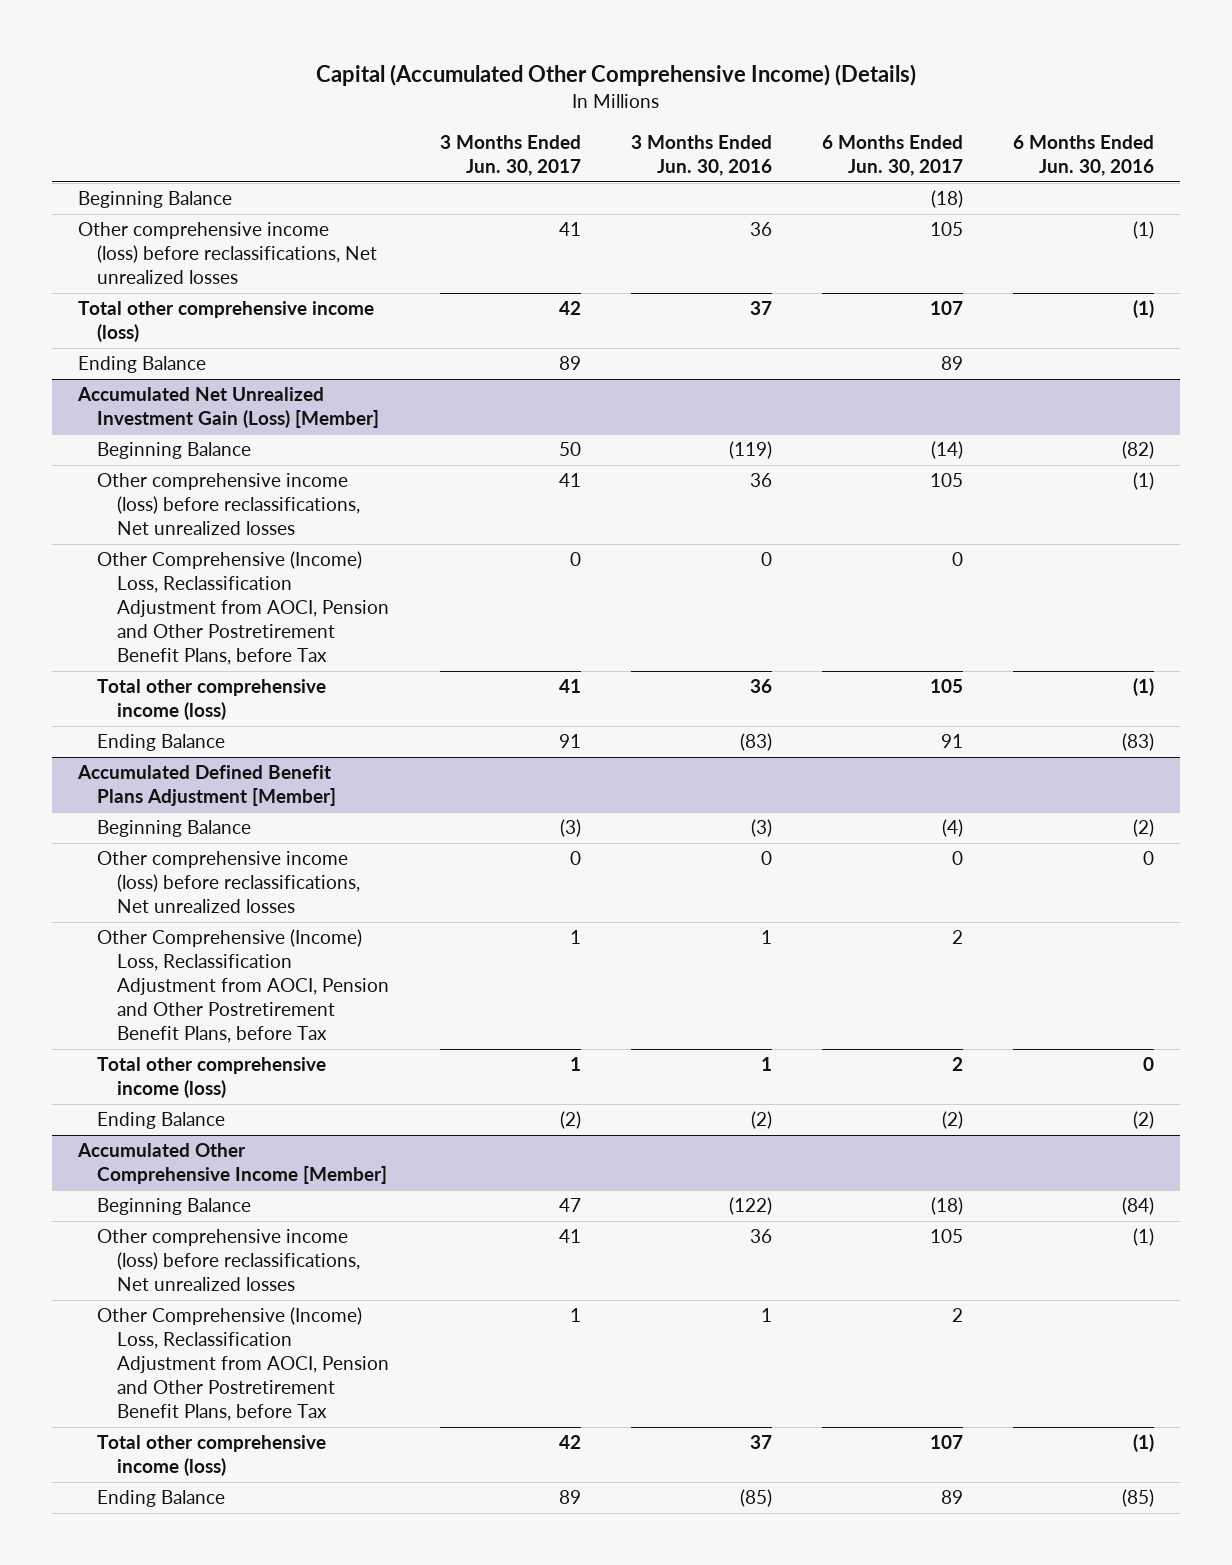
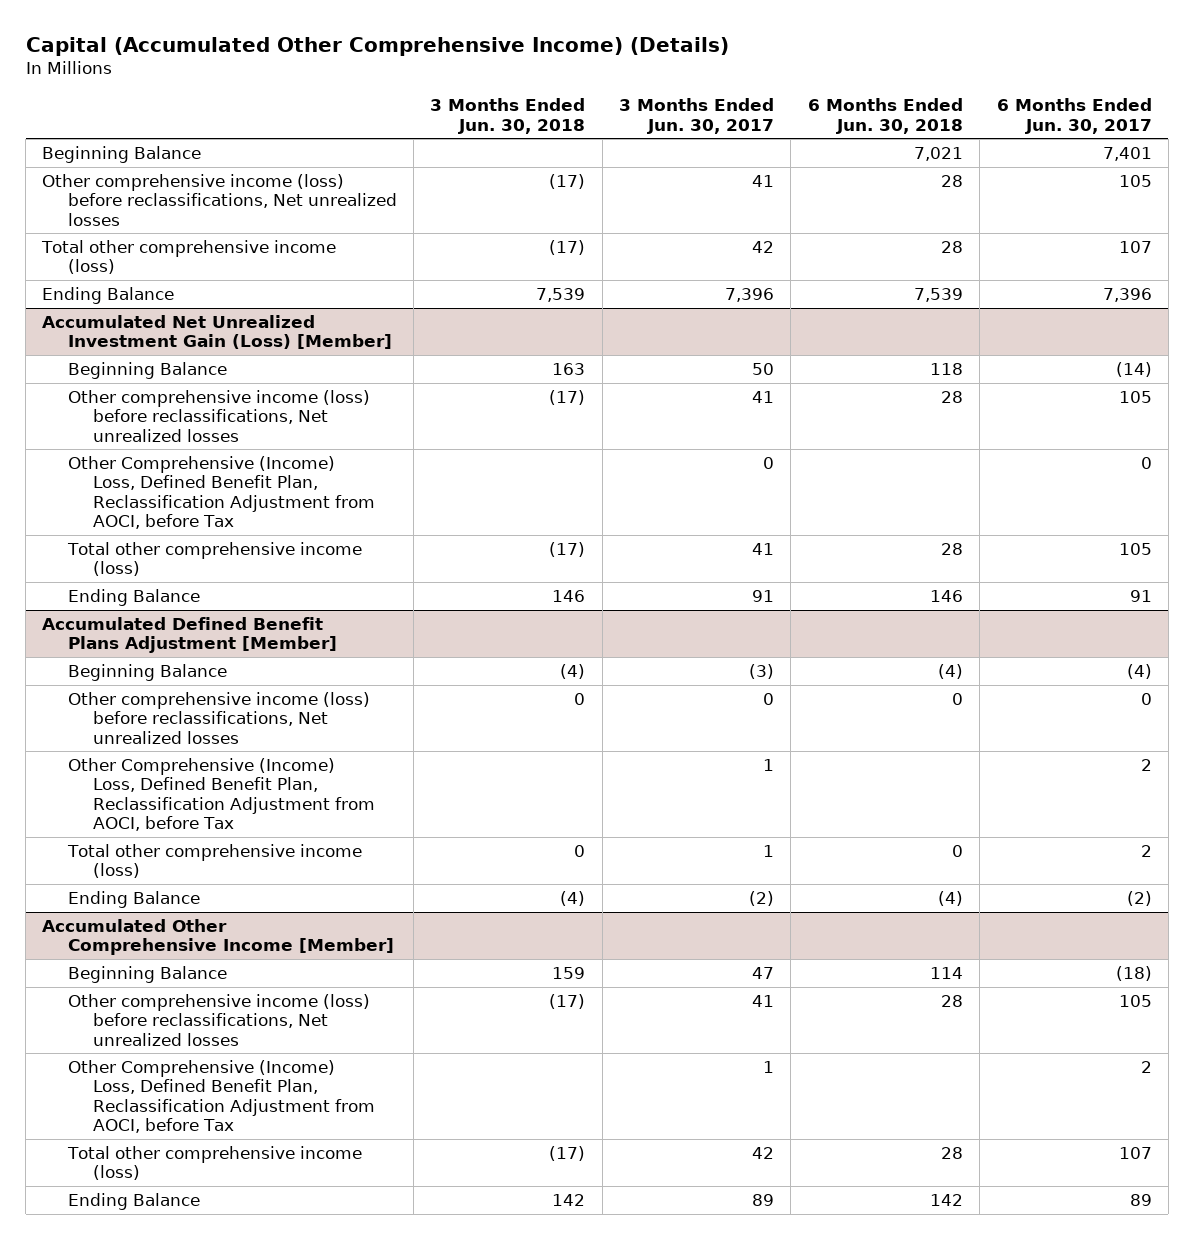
[630,135,772,177] 3 Months Ended Jun. 30, 2016 -> none
[1013,135,1155,177] 6 Months Ended Jun. 30, 2016 -> none
none -> [430,98,586,134] 3 Months Ended Jun. 30, 2018
none -> [807,98,963,134] 6 Months Ended Jun. 30, 2018
[931,190,964,209] (18) -> [1102,146,1152,161] 7,401
[558,356,581,371] 89 -> [725,287,775,302] 7,396
[941,356,964,371] 89 -> [1102,287,1152,302] 7,396
[97,551,390,665] Other Comprehensive (Income) Loss, Reclassification Adjustment from AOCI, Pension and Other Postretirement Benefit Plans, before Tax -> [67,455,375,530] Other Comprehensive (Income) Loss, Defined Benefit Plan, Reclassification Adjustment from AOCI, before Tax
[97,929,390,1043] Other Comprehensive (Income) Loss, Reclassification Adjustment from AOCI, Pension and Other Postretirement Benefit Plans, before Tax -> [67,757,375,832] Other Comprehensive (Income) Loss, Defined Benefit Plan, Reclassification Adjustment from AOCI, before Tax
[97,1307,390,1421] Other Comprehensive (Income) Loss, Reclassification Adjustment from AOCI, Pension and Other Postretirement Benefit Plans, before Tax -> [67,1059,375,1134] Other Comprehensive (Income) Loss, Defined Benefit Plan, Reclassification Adjustment from AOCI, before Tax

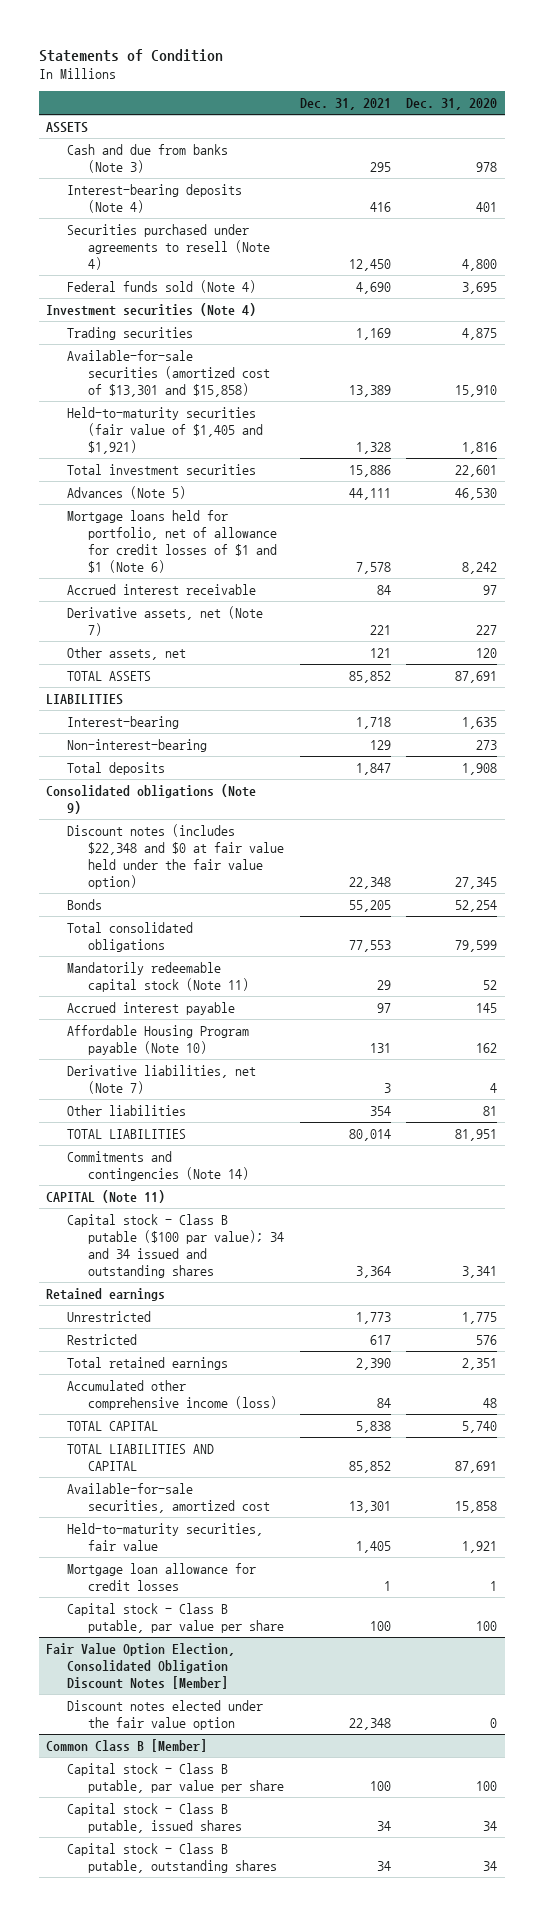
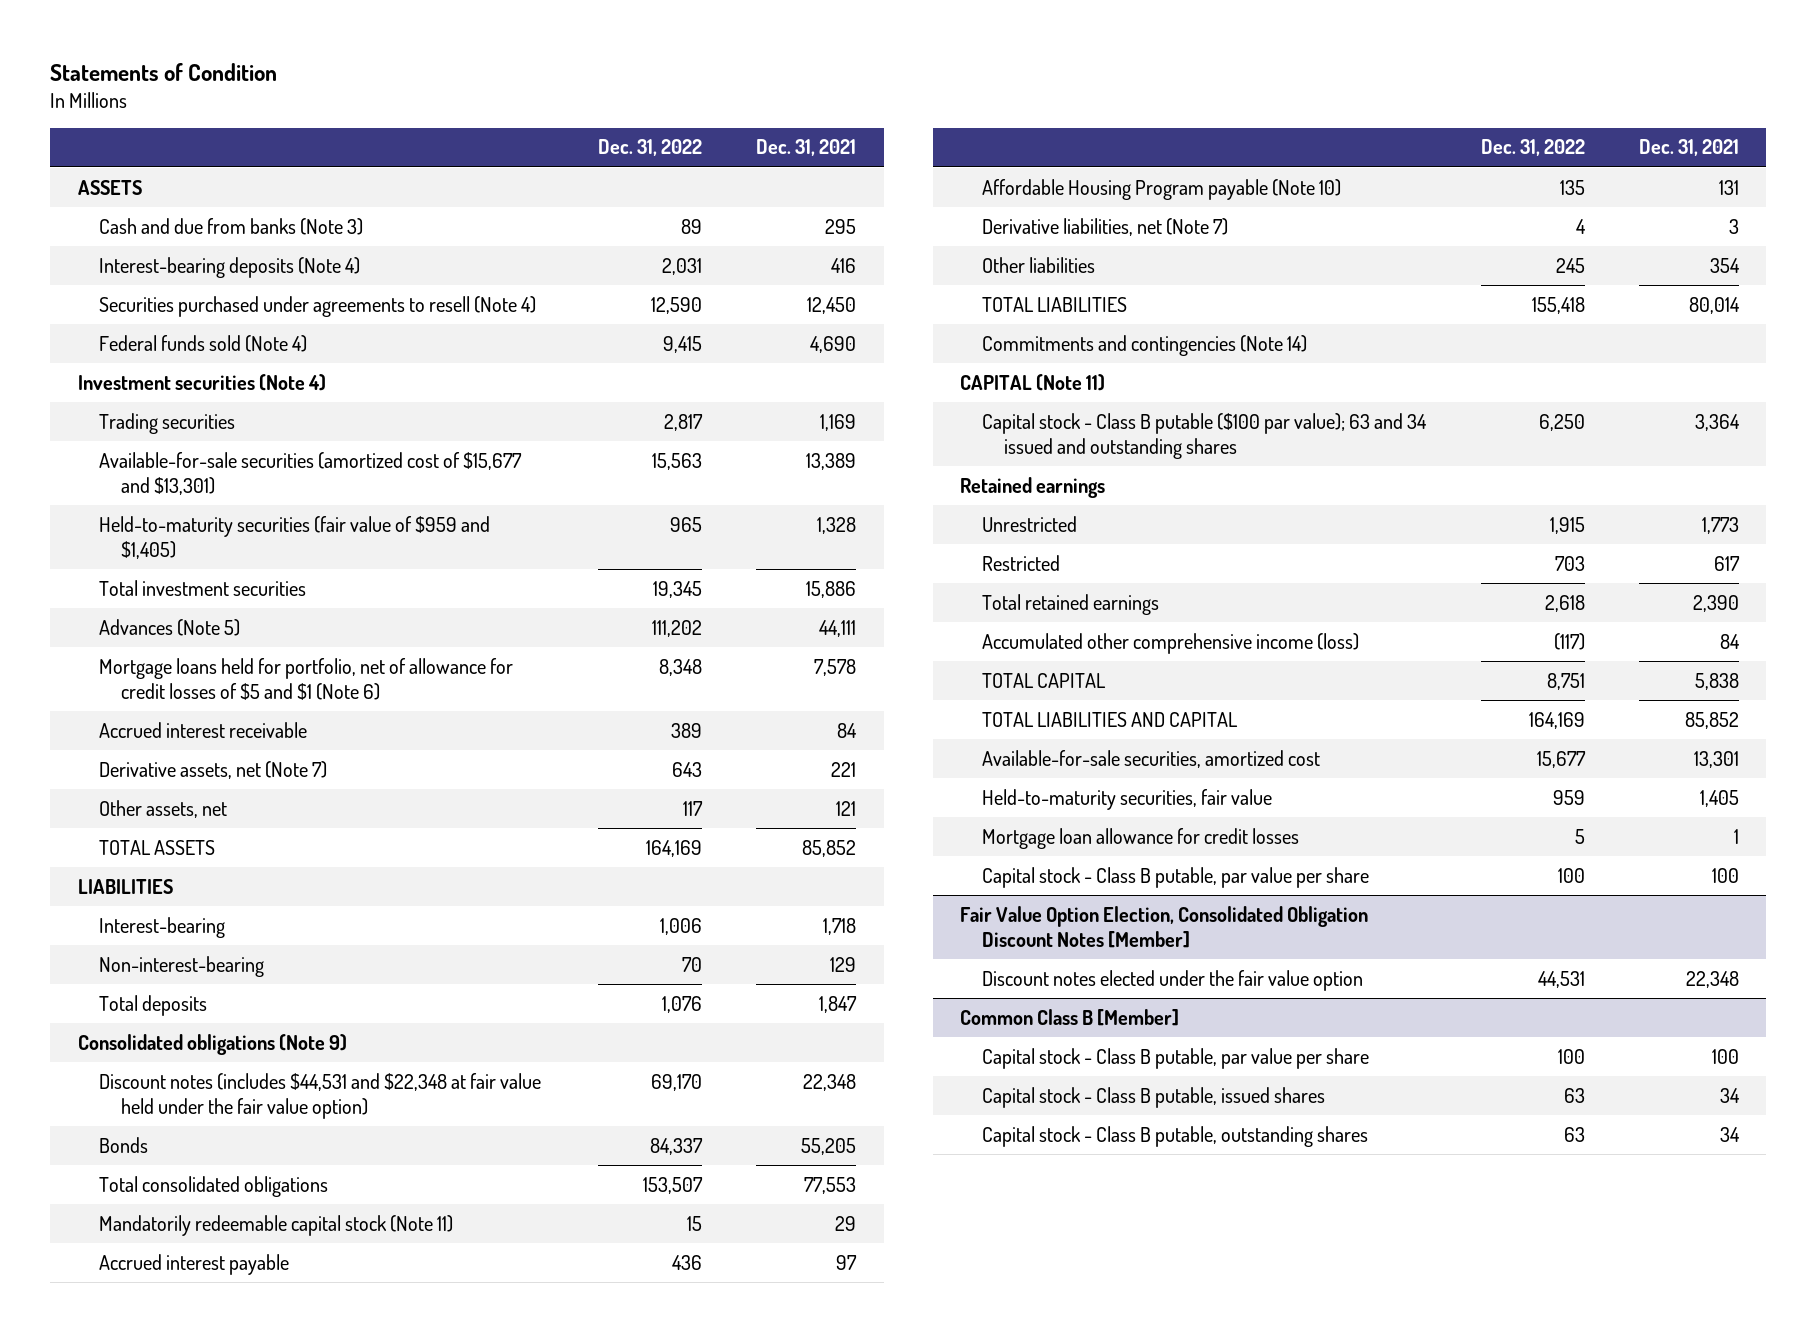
[405,97,497,110] Dec. 31, 2020 -> none
none -> [597,139,702,157] Dec. 31, 2022
[67,349,271,397] Available-for-sale securities (amortized cost of $13,301 and $15,858) -> [99,451,523,495] Available-for-sale securities (amortized cost of $15,677 and $13,301)
[67,406,264,454] Held-to-maturity securities (fair value of $1,405 and $1,921) -> [99,515,491,559] Held-to-maturity securities (fair value of $959 and $1,405)
[67,509,278,573] Mortgage loans held for portfolio, net of allowance for credit losses of $1 and $1 (Note 6) -> [99,657,514,700] Mortgage loans held for portfolio, net of allowance for credit losses of $5 and $1 (Note 6)
[67,823,285,889] Discount notes (includes $22,348 and $0 at fair value held under the fair value option) -> [99,1072,542,1119] Discount notes (includes $44,531 and $22,348 at fair value held under the fair value option)
[67,1213,285,1278] Capital stock - Class B putable ($100 par value); 34 and 34 issued and outstanding shares -> [982,412,1428,459] Capital stock - Class B putable ($100 par value); 63 and 34 issued and outstanding shares

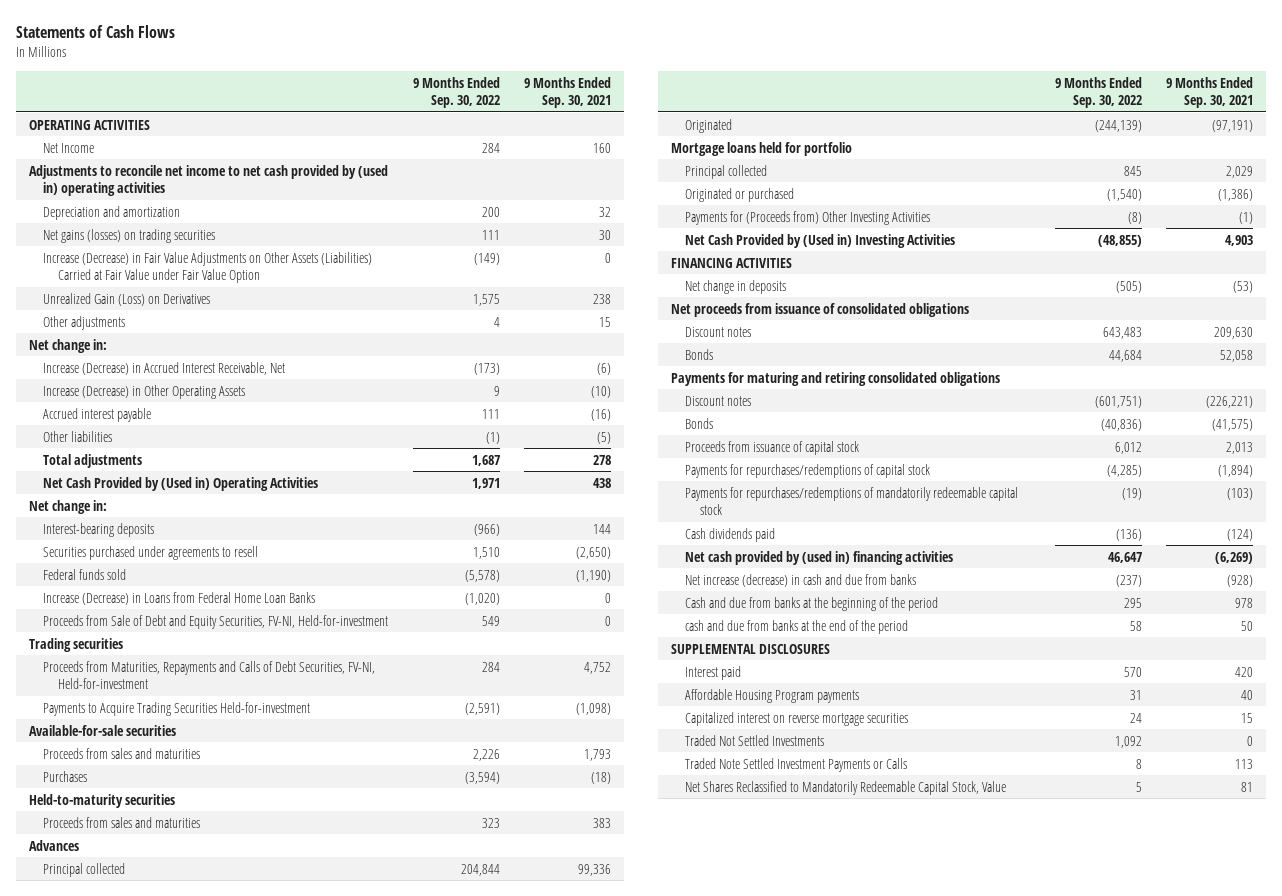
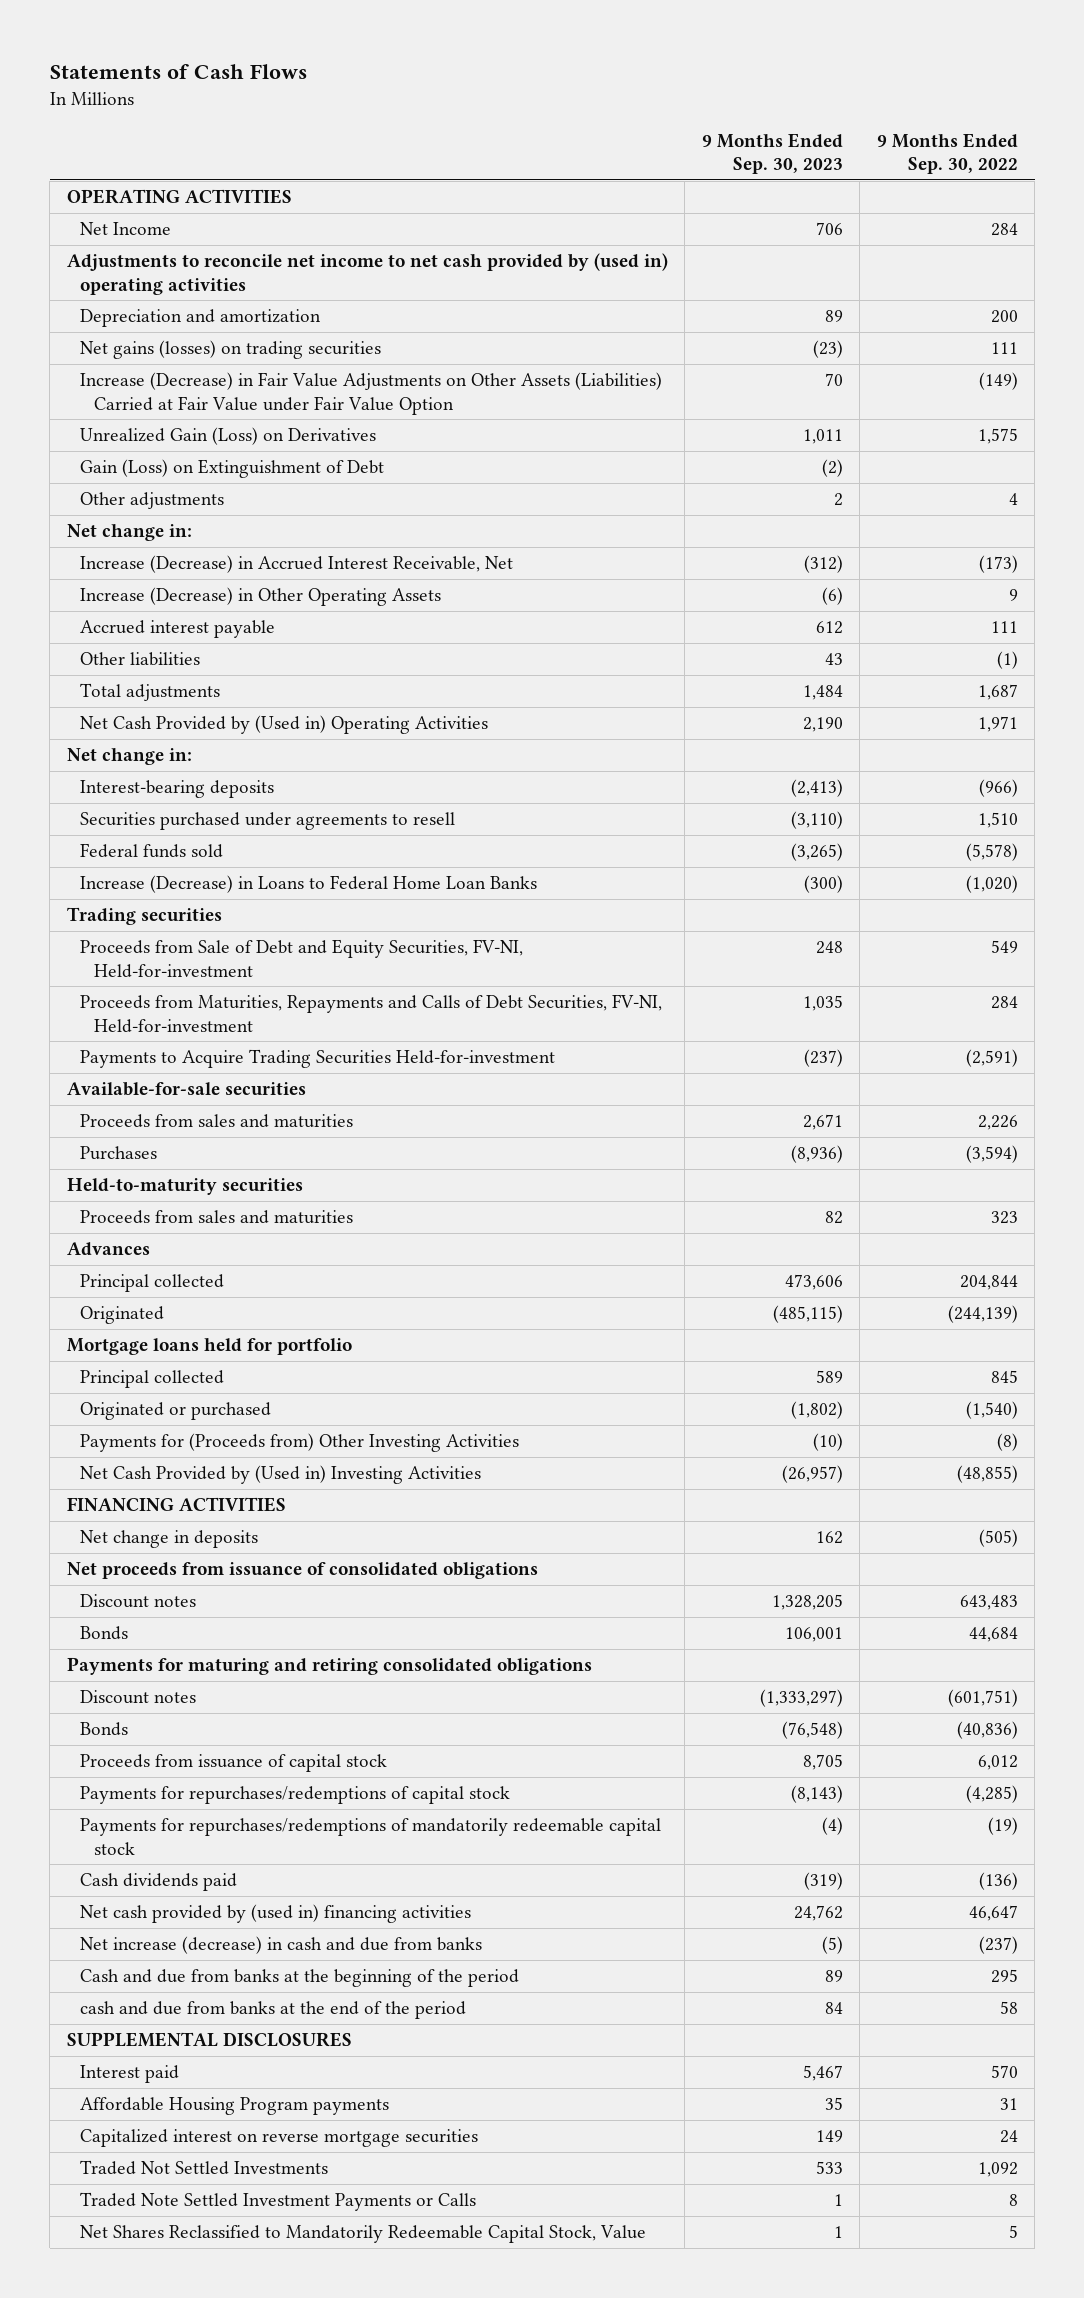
[524,76,612,109] 9 Months Ended Sep. 30, 2021 -> none
none -> [701,132,843,175] 9 Months Ended Sep. 30, 2023
none -> [80,458,385,478] Gain (Loss) on Extinguishment of Debt
[43,591,316,605] Increase (Decrease) in Loans from Federal Home Loan Banks -> [80,874,538,893] Increase (Decrease) in Loans to Federal Home Loan Banks
[43,614,389,629] Proceeds from Sale of Debt and Equity Securities, FV-NI, Held-for-investment -> [80,938,524,978] Proceeds from Sale of Debt and Equity Securities, FV-NI, Held-for-investment

